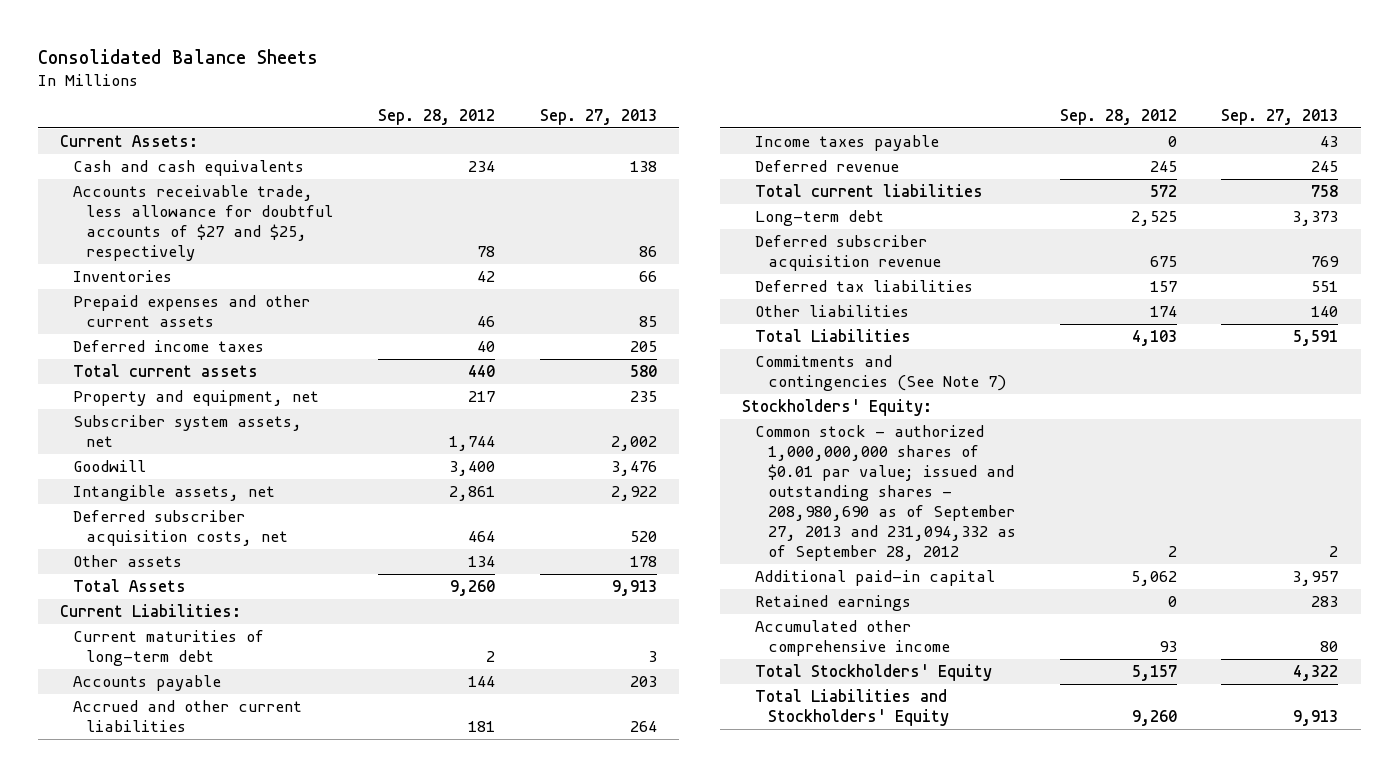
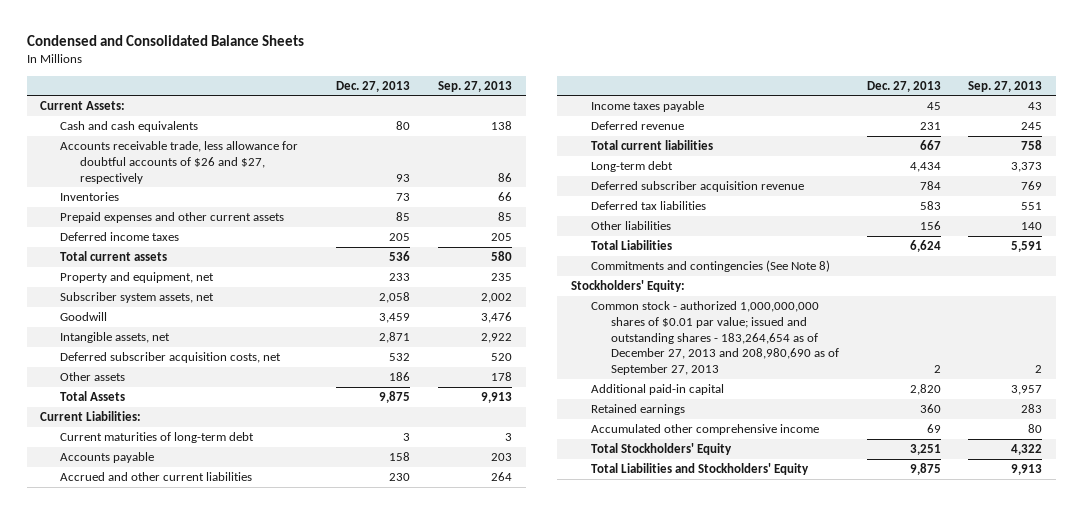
[38,49,319,65] Consolidated Balance Sheets -> [26,35,304,47] Condensed and Consolidated Balance Sheets
[378,109,496,126] Sep. 28, 2012 -> none
none -> [336,80,411,92] Dec. 27, 2013
[73,185,334,262] Accounts receivable trade, less allowance for doubtful accounts of $27 and $25, respectively -> [60,140,299,184] Accounts receivable trade, less allowance for doubtful accounts of $26 and $27, respectively
[755,355,1006,392] Commitments and contingencies (See Note 7) -> [590,259,830,272] Commitments and contingencies (See Note 8)
[755,425,1016,561] Common stock - authorized 1,000,000,000 shares of $0.01 par value; issued and outstanding shares - 208,980,690 as of September 27, 2013 and 231,094,332 as of September 28, 2012 -> [590,300,839,376] Common stock - authorized 1,000,000,000 shares of $0.01 par value; issued and outstanding shares - 183,264,654 as of December 27, 2013 and 208,980,690 as of September 27, 2013

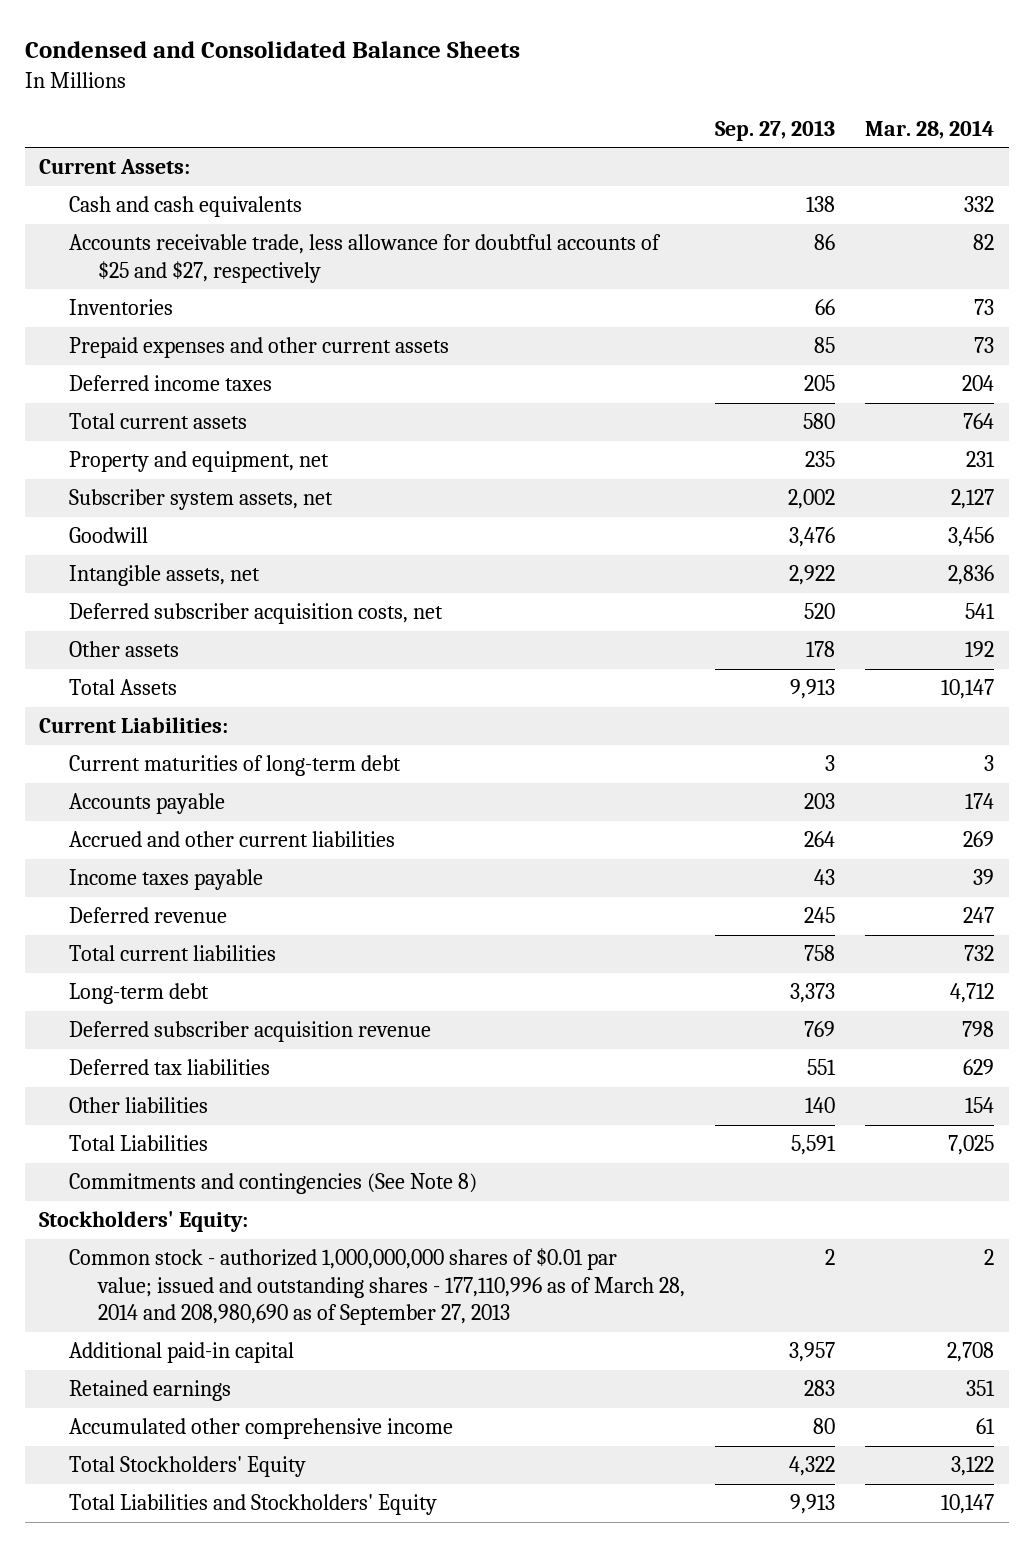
[336,80,411,92] Dec. 27, 2013 -> none
none -> [864,119,994,139] Mar. 28, 2014
[60,140,299,184] Accounts receivable trade, less allowance for doubtful accounts of $26 and $27, respectively -> [68,234,661,283] Accounts receivable trade, less allowance for doubtful accounts of $25 and $27, respectively
[590,300,839,376] Common stock - authorized 1,000,000,000 shares of $0.01 par value; issued and outstanding shares - 183,264,654 as of December 27, 2013 and 208,980,690 as of September 27, 2013 -> [68,1248,686,1326] Common stock - authorized 1,000,000,000 shares of $0.01 par value; issued and outstanding shares - 177,110,996 as of March 28, 2014 and 208,980,690 as of September 27, 2013

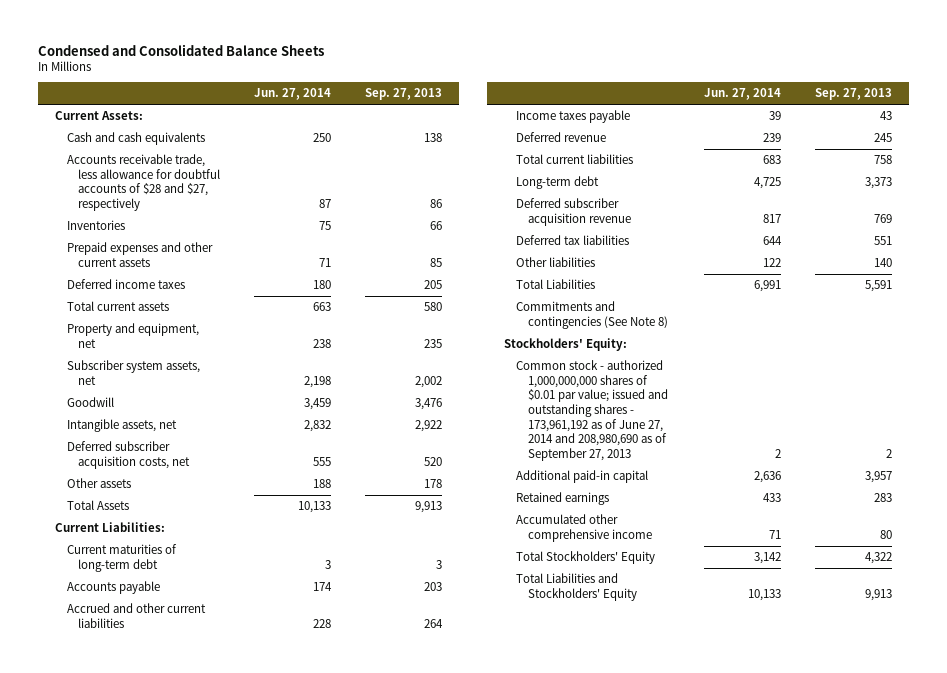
[864,119,994,139] Mar. 28, 2014 -> none
none -> [254,88,332,101] Jun. 27, 2014
[68,234,661,283] Accounts receivable trade, less allowance for doubtful accounts of $25 and $27, respectively -> [66,154,221,212] Accounts receivable trade, less allowance for doubtful accounts of $28 and $27, respectively
[68,1248,686,1326] Common stock - authorized 1,000,000,000 shares of $0.01 par value; issued and outstanding shares - 177,110,996 as of March 28, 2014 and 208,980,690 as of September 27, 2013 -> [516,360,669,462] Common stock - authorized 1,000,000,000 shares of $0.01 par value; issued and outstanding shares - 173,961,192 as of June 27, 2014 and 208,980,690 as of September 27, 2013

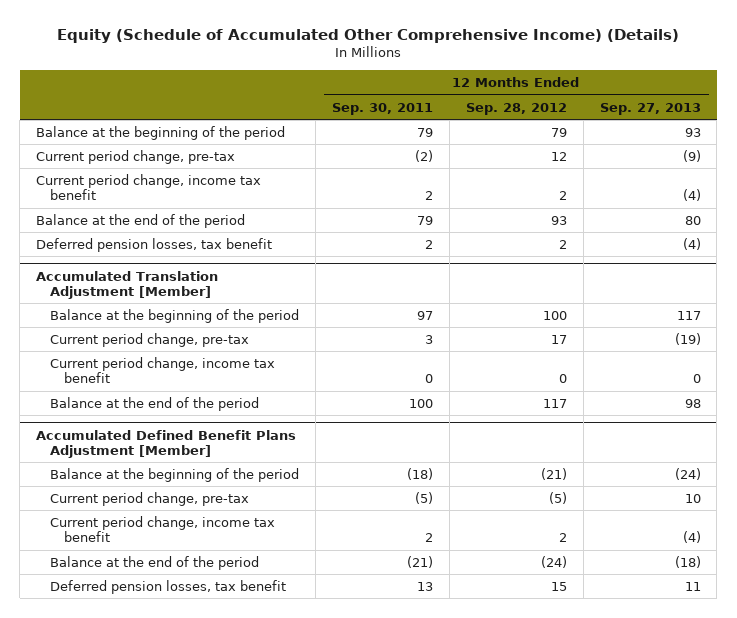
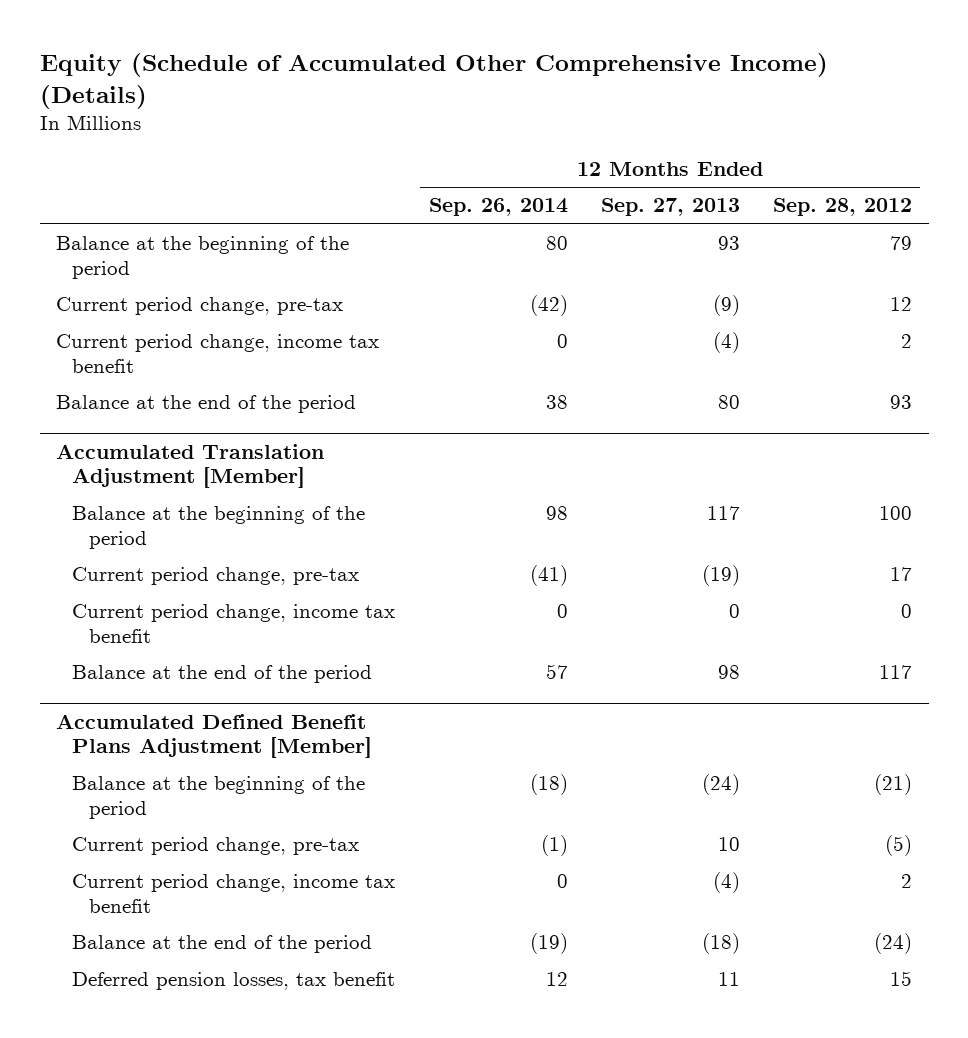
[331,102,433,115] Sep. 30, 2011 -> none
none -> [428,198,568,217] Sep. 26, 2014
[36,237,273,252] Deferred pension losses, tax benefit -> none

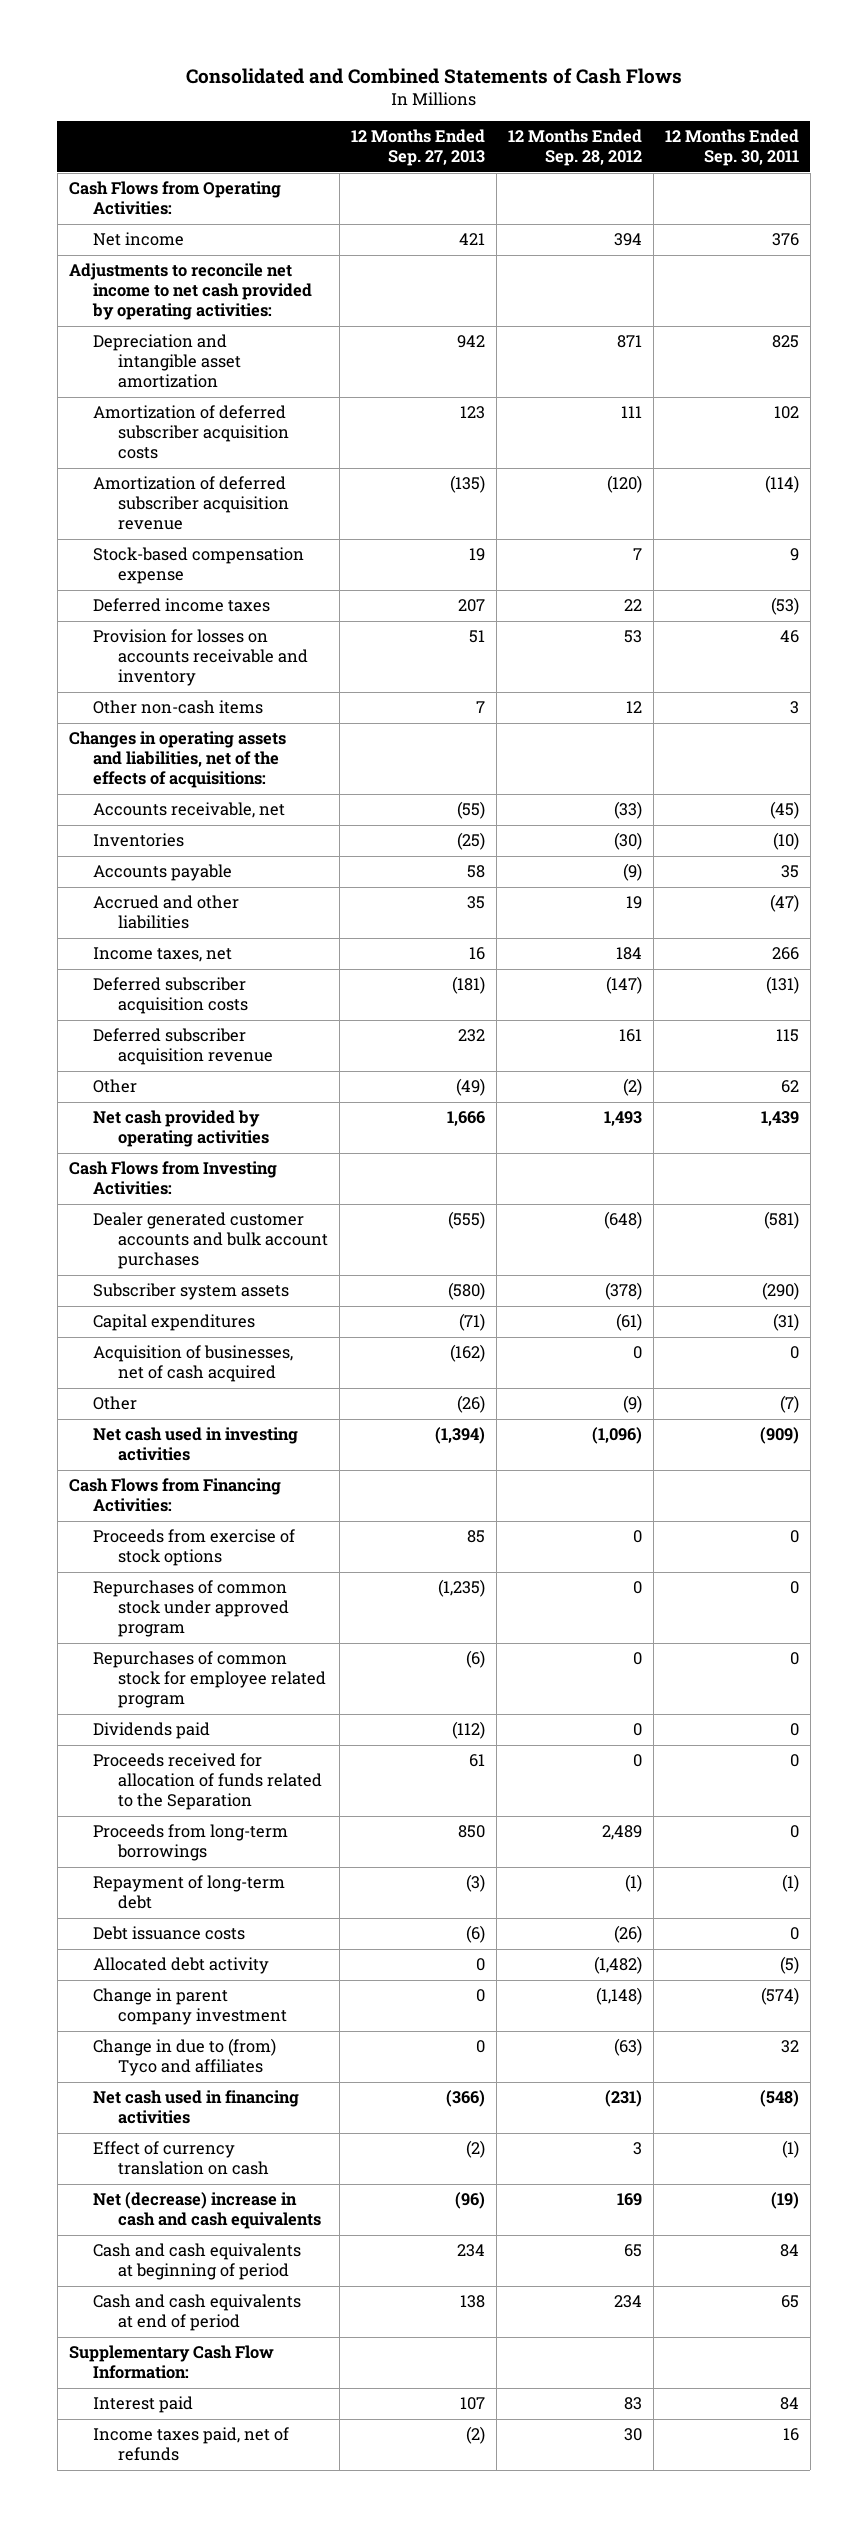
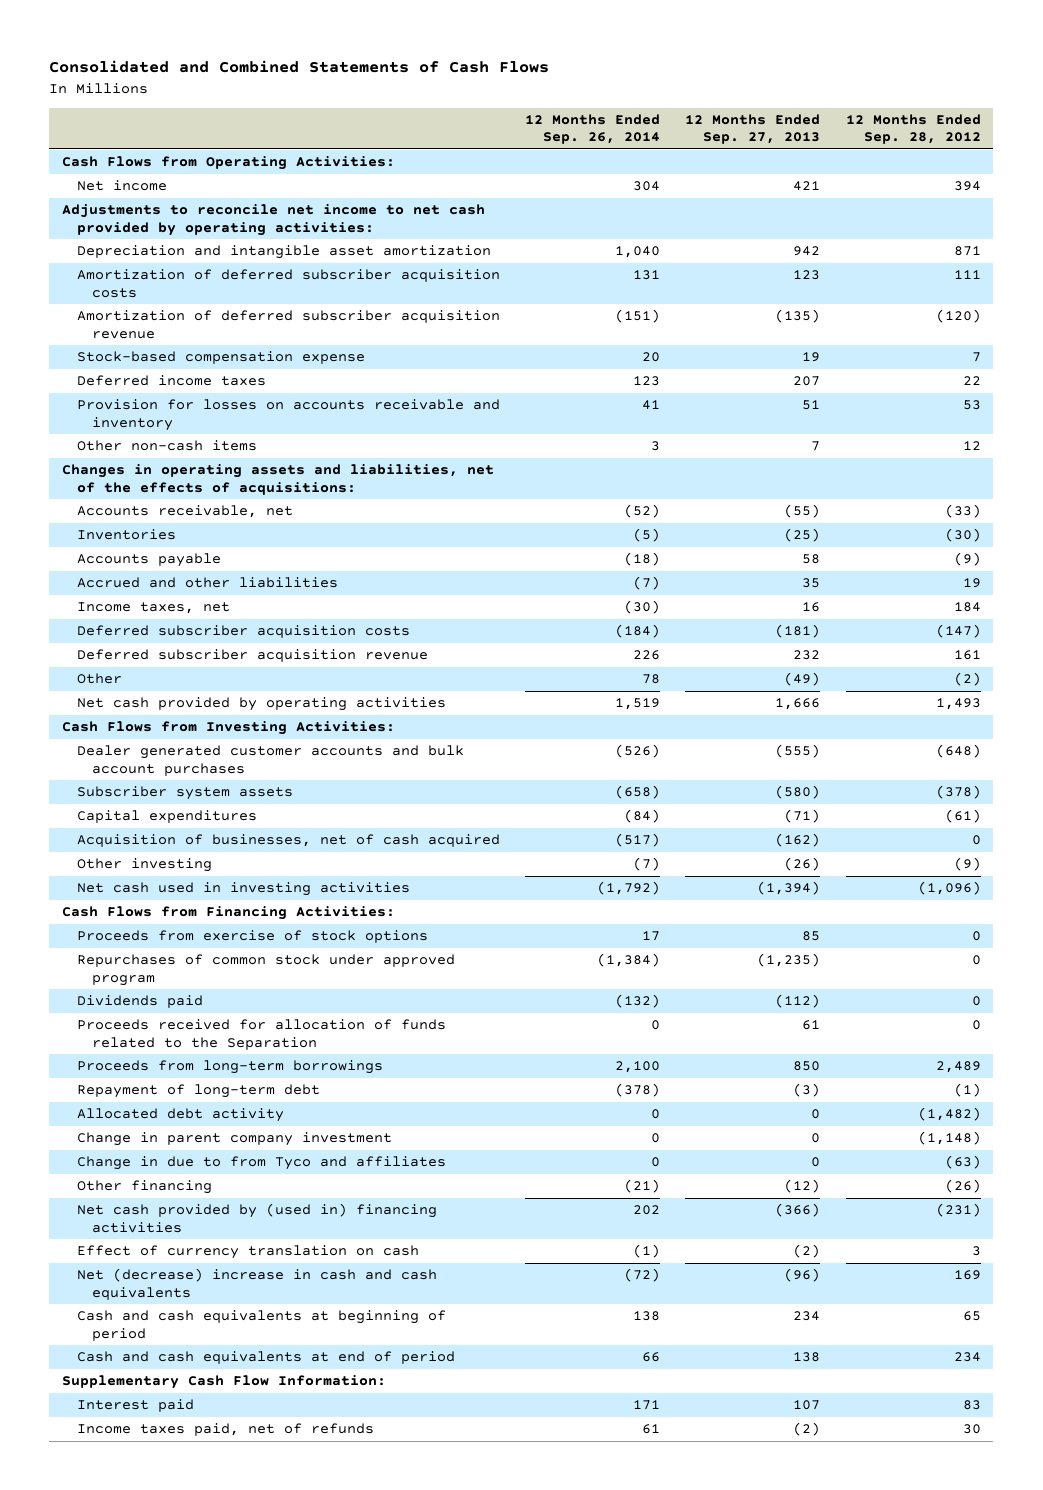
[664,129,799,167] 12 Months Ended Sep. 30, 2011 -> none
none -> [525,113,661,145] 12 Months Ended Sep. 26, 2014
[93,1396,138,1411] Other -> [76,858,212,873] Other investing
[93,1651,326,1709] Repurchases of common stock for employee related program -> none
[93,1926,246,1941] Debt issuance costs -> none
[93,2038,277,2077] Change in due to (from) Tyco and affiliates -> [76,1156,446,1171] Change in due to from Tyco and affiliates
none -> [76,1180,212,1195] Other financing
[93,2090,300,2125] Net cash used in financing activities -> [76,1203,437,1233] Net cash provided by (used in) financing activities

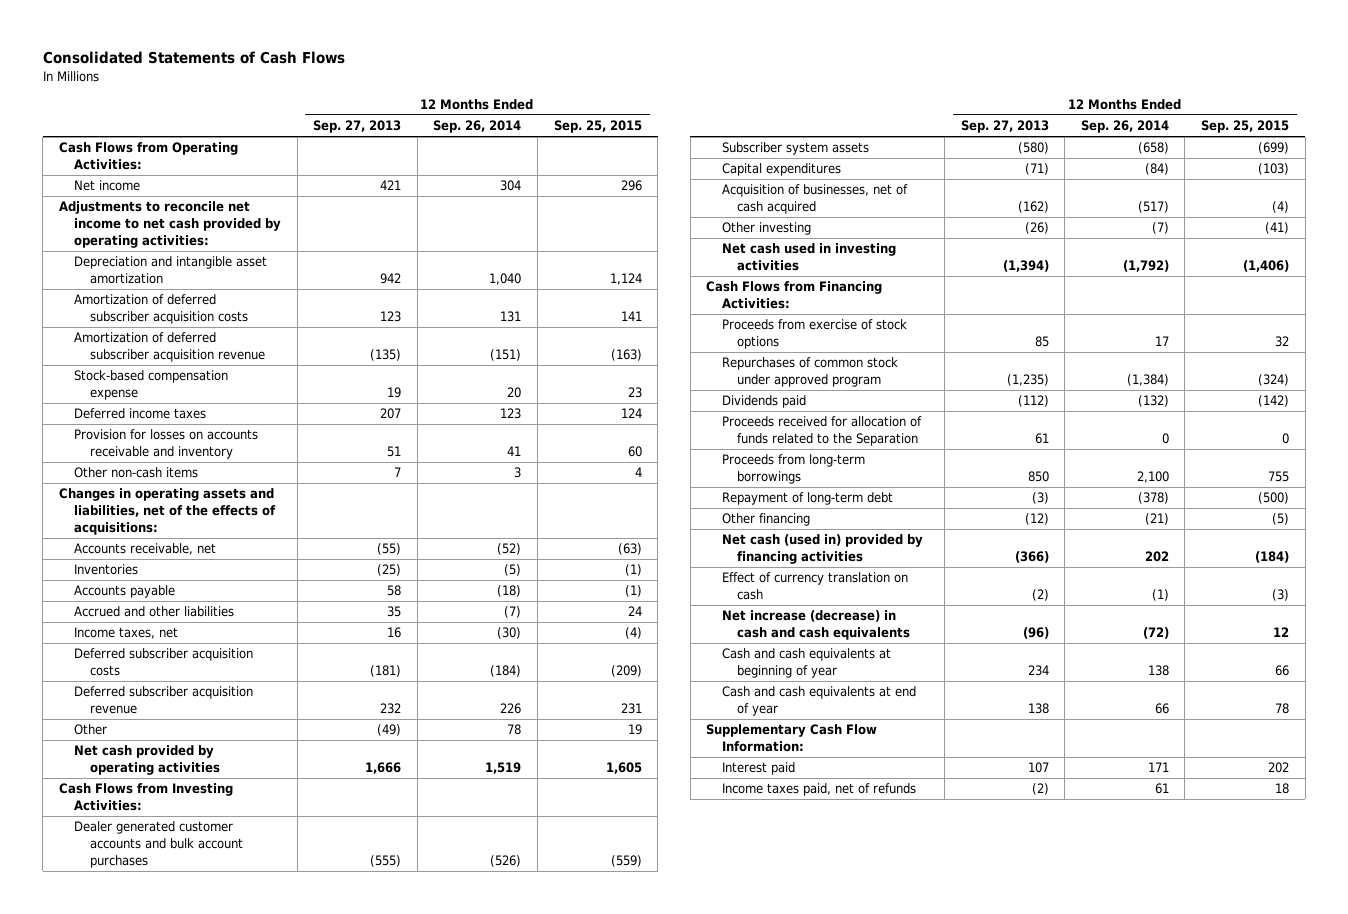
[49,60,550,74] Consolidated and Combined Statements of Cash Flows -> [42,50,345,64] Consolidated Statements of Cash Flows
[845,113,981,145] 12 Months Ended Sep. 28, 2012 -> none
none -> [553,120,642,134] Sep. 25, 2015
[76,1108,284,1123] Allocated debt activity -> none
[76,1132,392,1147] Change in parent company investment -> none
[76,1156,446,1171] Change in due to from Tyco and affiliates -> none
[76,1203,437,1233] Net cash provided by (used in) financing activities -> [721,534,923,565] Net cash (used in) provided by financing activities
[76,1268,437,1300] Net (decrease) increase in cash and cash equivalents -> [721,610,911,641] Net increase (decrease) in cash and cash equivalents
[76,1310,446,1341] Cash and cash equivalents at beginning of period -> [721,648,891,679] Cash and cash equivalents at beginning of year
[76,1351,455,1365] Cash and cash equivalents at end of period -> [721,686,916,717] Cash and cash equivalents at end of year

